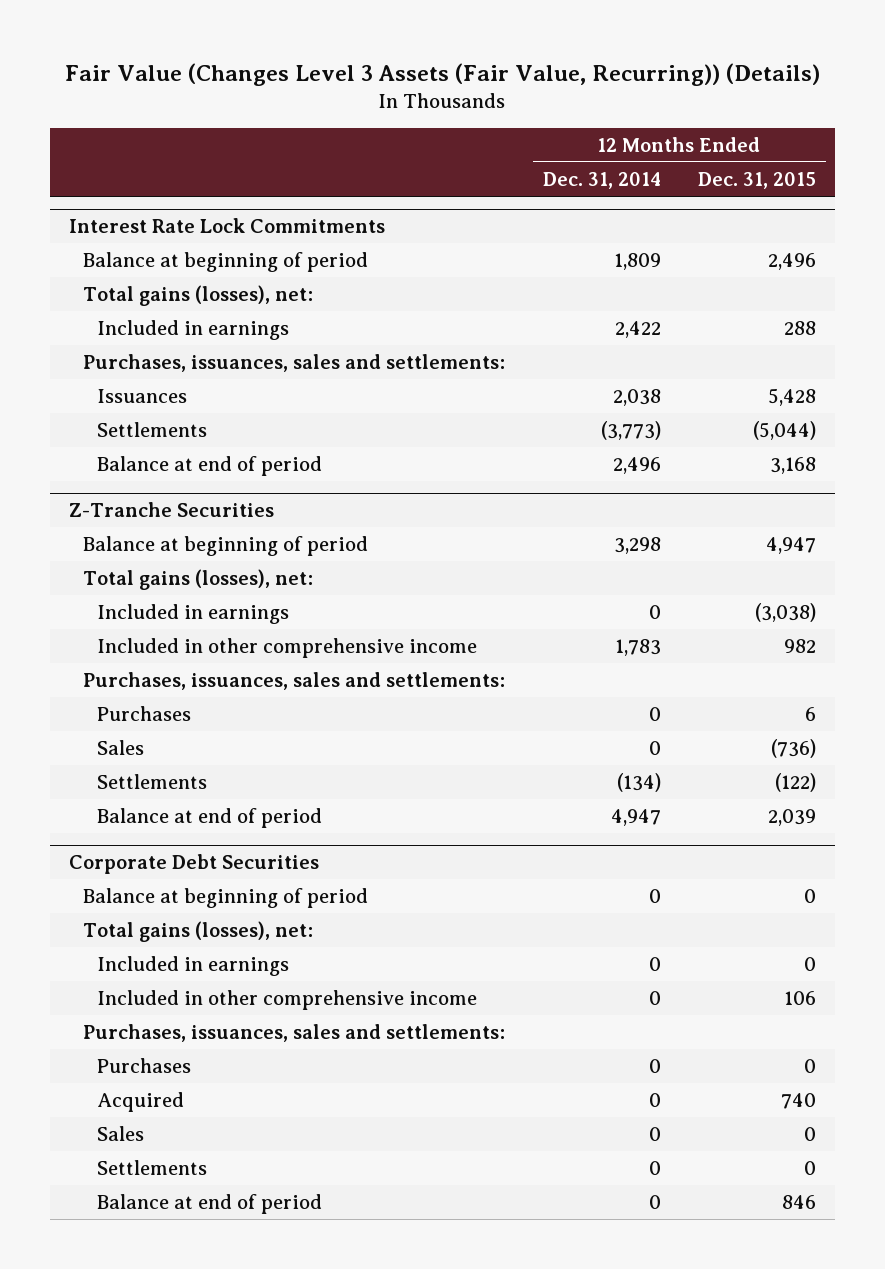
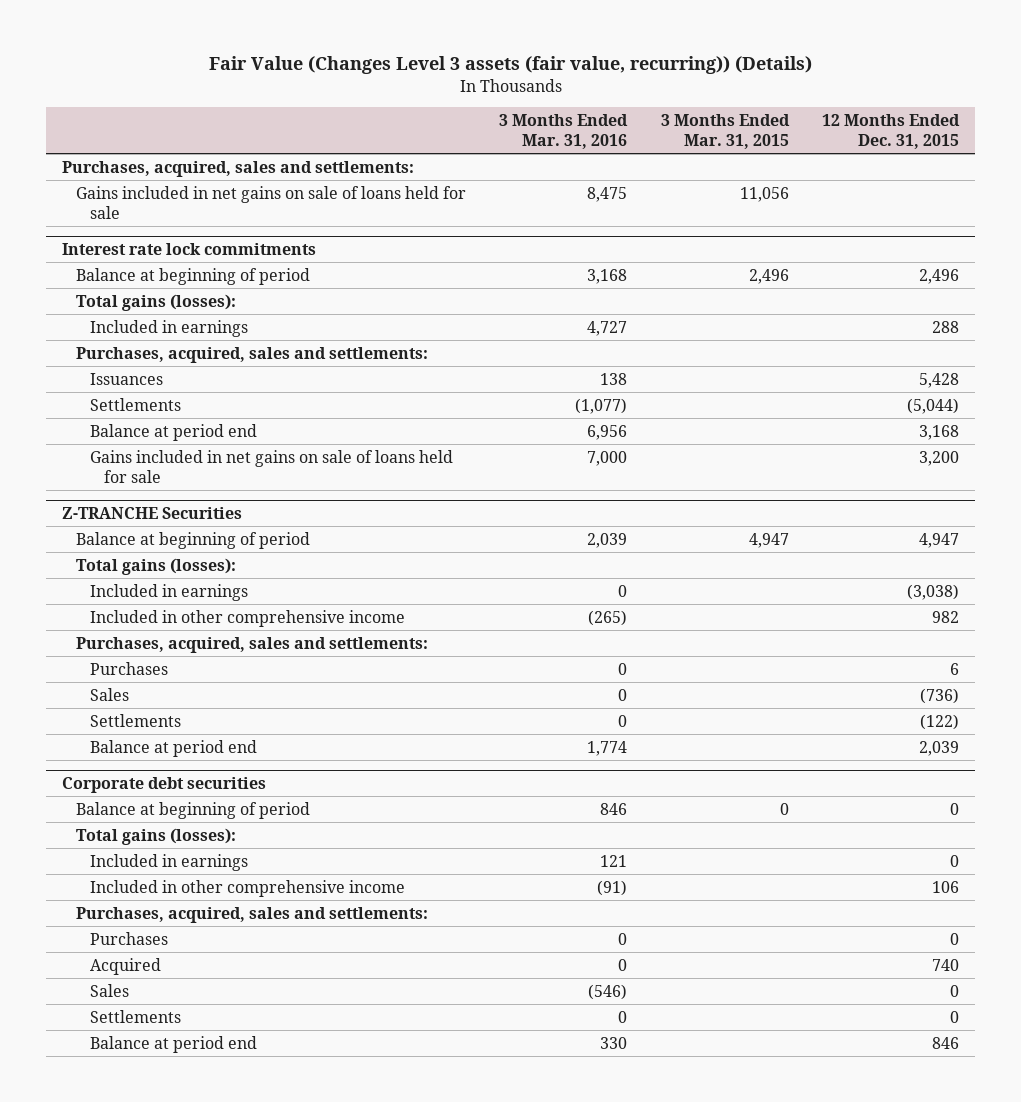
[65,62,821,86] Fair Value (Changes Level 3 Assets (Fair Value, Recurring)) (Details) -> [208,56,812,75] Fair Value (Changes Level 3 assets (fair value, recurring)) (Details)
[542,171,661,189] Dec. 31, 2014 -> none
none -> [499,114,629,150] 3 Months Ended Mar. 31, 2016
none -> [660,114,790,150] 3 Months Ended Mar. 31, 2015
none -> [62,160,415,177] Purchases, acquired, sales and settlements:
none -> [76,185,467,219] Gains included in net gains on sale of loans held for sale
[68,218,385,234] Interest Rate Lock Commitments -> [62,242,317,255] Interest rate lock commitments
[82,284,313,306] Total gains (losses), net: -> [76,293,237,311] Total gains (losses):
[82,353,505,372] Purchases, issuances, sales and settlements: -> [76,346,429,363] Purchases, acquired, sales and settlements:
[96,455,322,476] Balance at end of period -> [90,423,258,441] Balance at period end
none -> [90,449,454,483] Gains included in net gains on sale of loans held for sale
[68,502,274,518] Z-Tranche Securities -> [62,506,243,519] Z-TRANCHE Securities
[82,568,313,590] Total gains (losses), net: -> [76,557,237,575] Total gains (losses):
[82,671,505,690] Purchases, issuances, sales and settlements: -> [76,636,429,653] Purchases, acquired, sales and settlements:
[96,807,322,828] Balance at end of period -> [90,739,258,757] Balance at period end
[68,854,319,875] Corporate Debt Securities -> [62,776,267,793] Corporate debt securities
[82,920,313,942] Total gains (losses), net: -> [76,827,237,845] Total gains (losses):
[82,1023,505,1042] Purchases, issuances, sales and settlements: -> [76,906,429,923] Purchases, acquired, sales and settlements:
[96,1193,322,1214] Balance at end of period -> [90,1035,258,1053] Balance at period end

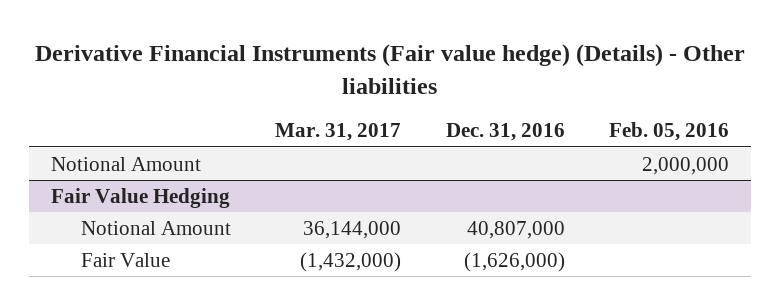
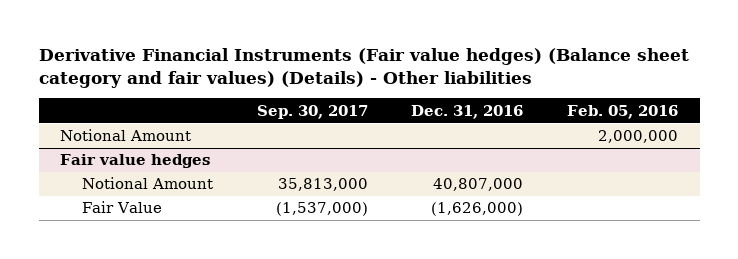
[35,44,746,94] Derivative Financial Instruments (Fair value hedge) (Details) - Other liabilities -> [38,48,689,88] Derivative Financial Instruments (Fair value hedges) (Balance sheet category and fair values) (Details) - Other liabilities
[275,123,402,142] Mar. 31, 2017 -> none
none -> [256,104,368,119] Sep. 30, 2017
[50,187,230,208] Fair Value Hedging -> [60,154,211,169] Fair value hedges

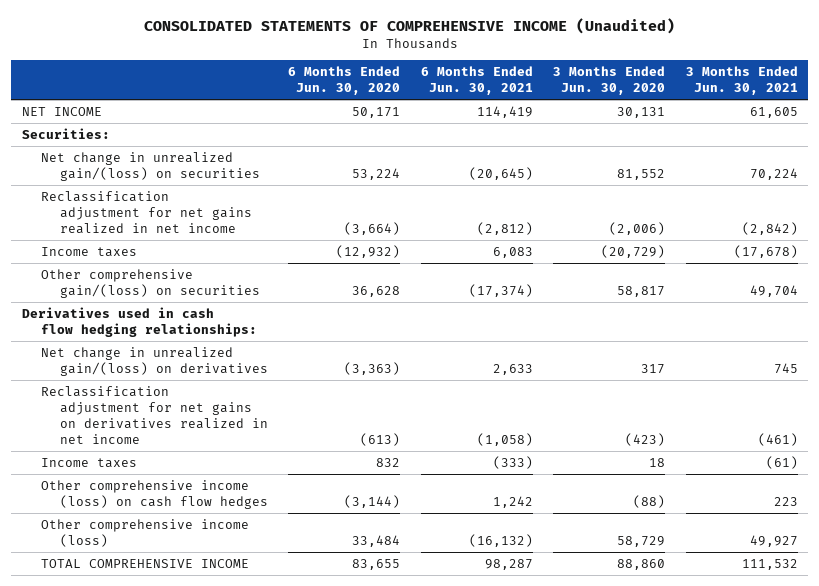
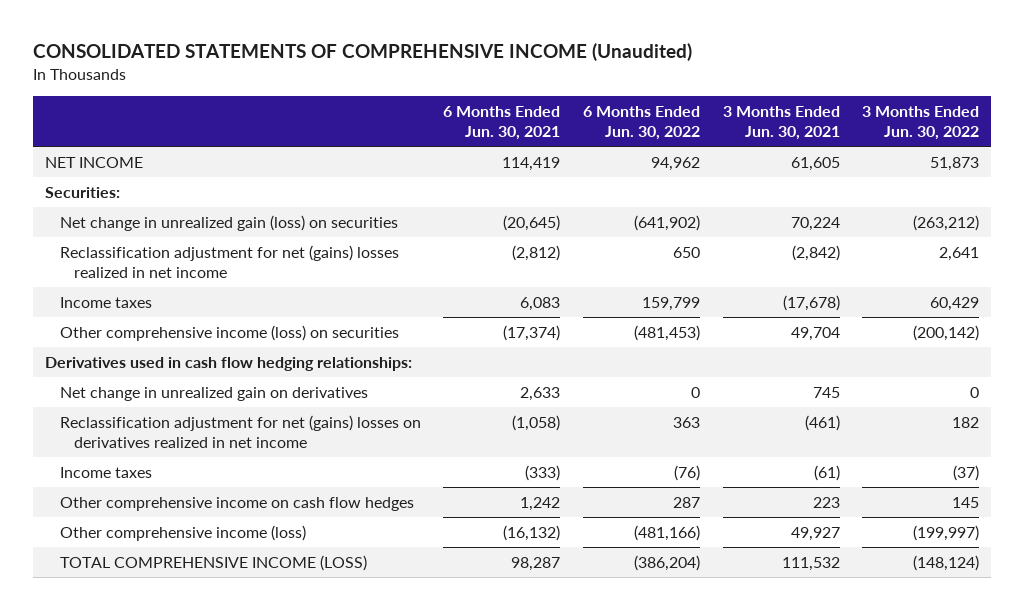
[288,66,401,96] 6 Months Ended Jun. 30, 2020 -> none
[553,66,666,96] 3 Months Ended Jun. 30, 2020 -> none
none -> [582,105,700,141] 6 Months Ended Jun. 30, 2022
none -> [862,105,980,141] 3 Months Ended Jun. 30, 2022
[40,151,260,181] Net change in unrealized gain/(loss) on securities -> [59,214,398,231] Net change in unrealized gain (loss) on securities
[40,190,252,235] Reclassification adjustment for net gains realized in net income -> [59,244,399,279] Reclassification adjustment for net (gains) losses realized in net income
[40,268,260,298] Other comprehensive gain/(loss) on securities -> [59,324,399,341] Other comprehensive income (loss) on securities
[40,346,268,376] Net change in unrealized gain/(loss) on derivatives -> [59,386,368,401] Net change in unrealized gain on derivatives
[40,385,268,445] Reclassification adjustment for net gains on derivatives realized in net income -> [59,414,421,449] Reclassification adjustment for net (gains) losses on derivatives realized in net income
[40,479,268,509] Other comprehensive income (loss) on cash flow hedges -> [59,496,414,511] Other comprehensive income on cash flow hedges
[40,558,249,568] TOTAL COMPREHENSIVE INCOME -> [59,554,367,571] TOTAL COMPREHENSIVE INCOME (LOSS)

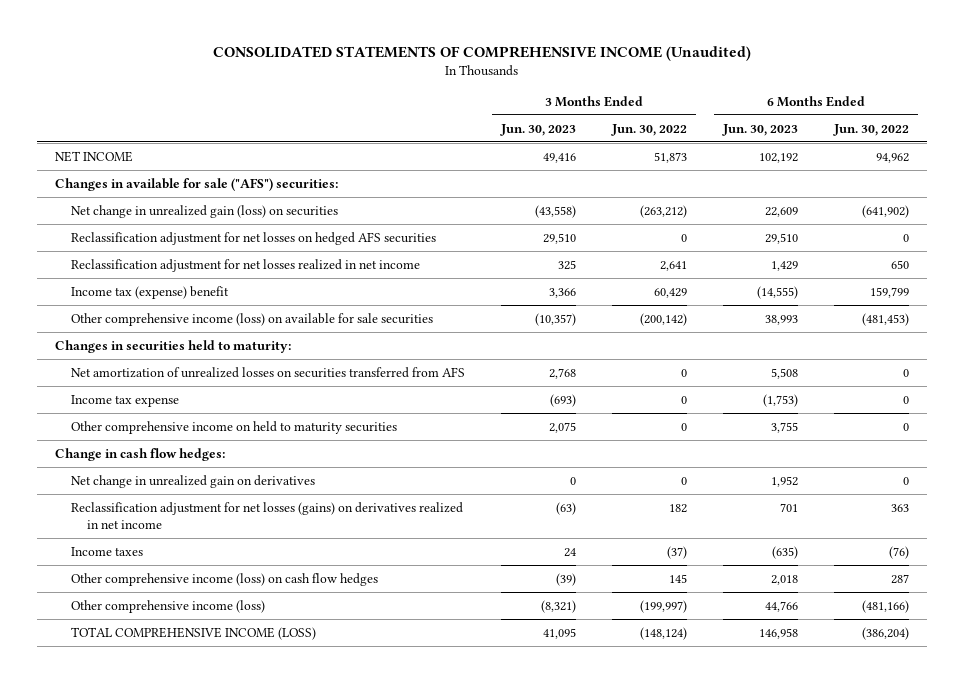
[443,105,561,141] 6 Months Ended Jun. 30, 2021 -> none
[722,105,840,141] 3 Months Ended Jun. 30, 2021 -> none
none -> [499,123,576,136] Jun. 30, 2023
none -> [721,123,798,136] Jun. 30, 2023
[44,186,120,198] Securities: -> [54,177,338,191] Changes in available for sale ("AFS") securities:
none -> [70,231,436,245] Reclassification adjustment for net losses on hedged AFS securities
[59,244,399,279] Reclassification adjustment for net (gains) losses realized in net income -> [70,258,420,272] Reclassification adjustment for net losses realized in net income
[59,296,152,308] Income taxes -> [70,285,229,299] Income tax (expense) benefit
[59,324,399,341] Other comprehensive income (loss) on securities -> [70,312,433,326] Other comprehensive income (loss) on available for sale securities
none -> [54,339,291,353] Changes in securities held to maturity:
none -> [70,366,465,378] Net amortization of unrealized losses on securities transferred from AFS
none -> [70,394,179,407] Income tax expense
none -> [70,420,397,434] Other comprehensive income on held to maturity securities
[44,356,412,371] Derivatives used in cash flow hedging relationships: -> [54,447,225,461] Change in cash flow hedges:
[59,414,421,449] Reclassification adjustment for net (gains) losses on derivatives realized in net income -> [70,501,463,529] Reclassification adjustment for net losses (gains) on derivatives realized in net income
[59,496,414,511] Other comprehensive income on cash flow hedges -> [70,572,378,586] Other comprehensive income (loss) on cash flow hedges

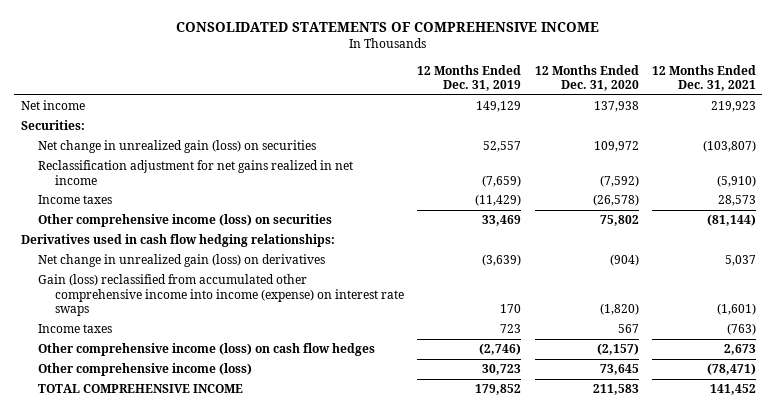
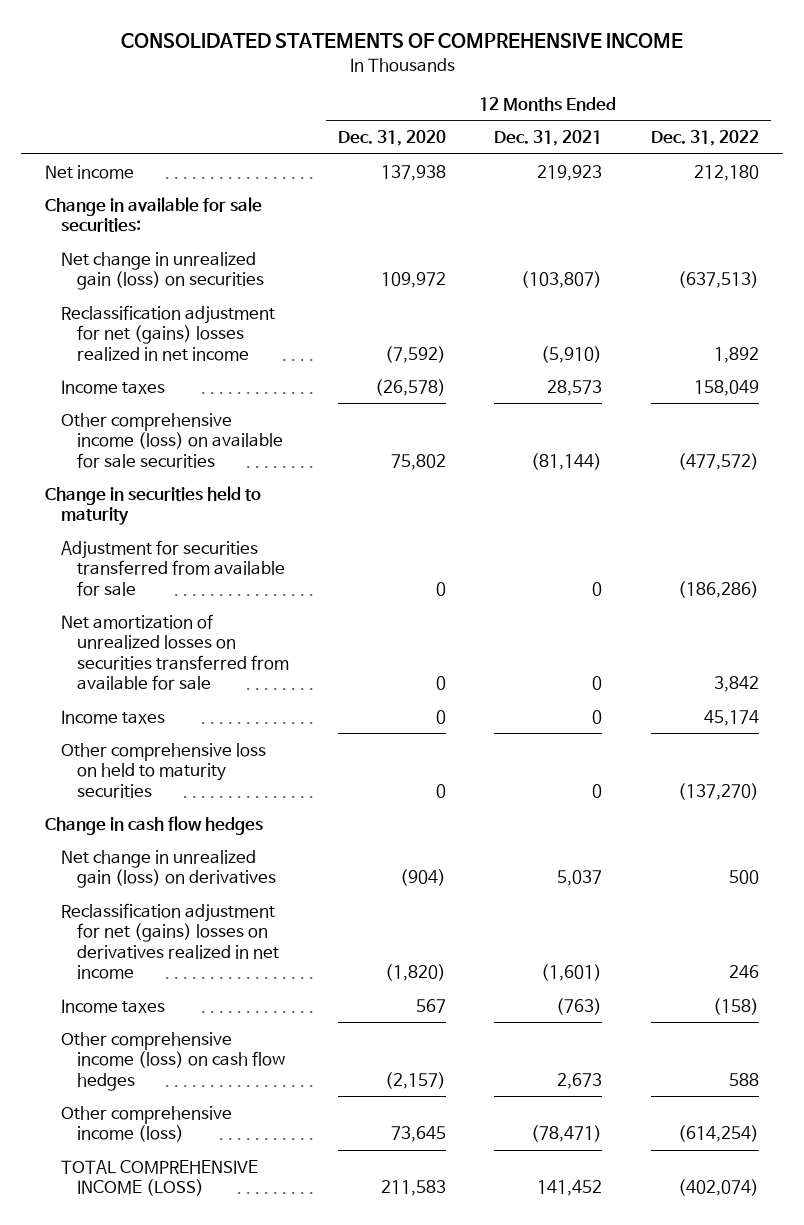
[417,64,522,91] 12 Months Ended Dec. 31, 2019 -> none
none -> [650,130,759,147] Dec. 31, 2022
[20,120,85,131] Securities: -> [45,196,263,233] Change in available for sale securities:
[37,160,353,185] Reclassification adjustment for net gains realized in net income -> [61,304,276,361] Reclassification adjustment for net (gains) losses realized in net income
[37,214,332,228] Other comprehensive income (loss) on securities -> [61,412,284,468] Other comprehensive income (loss) on available for sale securities
none -> [45,485,262,526] Change in securities held to maturity
none -> [61,539,286,596] Adjustment for securities transferred from available for sale
none -> [61,613,290,691] Net amortization of unrealized losses on securities transferred from available for sale
none -> [61,709,166,724] Income taxes
none -> [61,742,267,798] Other comprehensive loss on held to maturity securities
[20,234,335,248] Derivatives used in cash flow hedging relationships: -> [45,815,264,835] Change in cash flow hedges
[37,274,405,316] Gain (loss) reclassified from accumulated other comprehensive income into income (expense) on interest rate swaps -> [61,902,280,980] Reclassification adjustment for net (gains) losses on derivatives realized in net income
[37,384,243,394] TOTAL COMPREHENSIVE INCOME -> [61,1159,259,1197] TOTAL COMPREHENSIVE INCOME (LOSS)

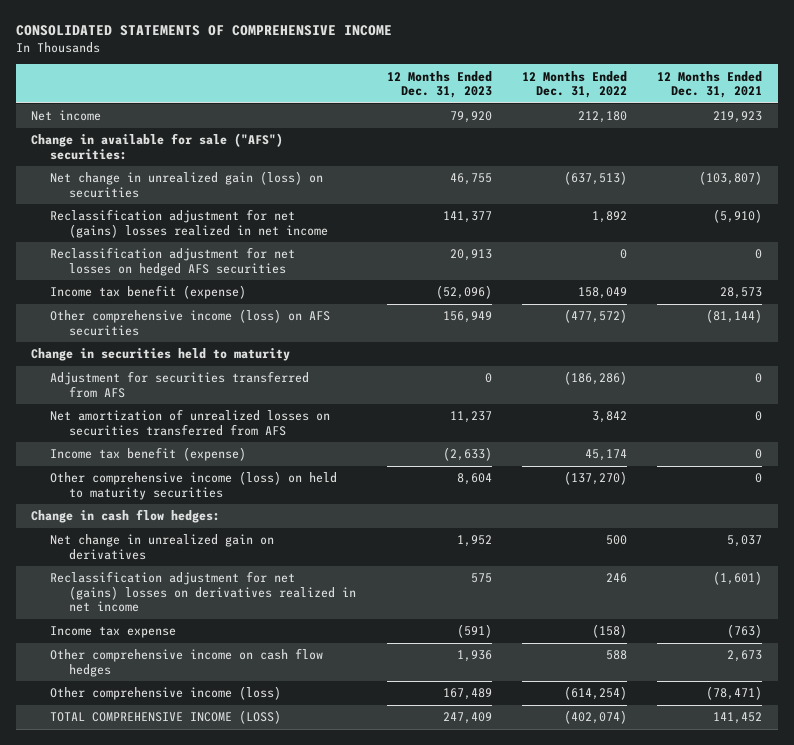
[337,130,446,147] Dec. 31, 2020 -> none
none -> [386,70,492,99] 12 Months Ended Dec. 31, 2023
[45,196,263,233] Change in available for sale securities: -> [31,133,284,160] Change in available for sale ("AFS") securities:
none -> [50,247,296,276] Reclassification adjustment for net losses on hedged AFS securities
[61,379,166,394] Income taxes -> [50,285,247,300] Income tax benefit (expense)
[61,412,284,468] Other comprehensive income (loss) on available for sale securities -> [50,309,331,336] Other comprehensive income (loss) on AFS securities
[61,539,286,596] Adjustment for securities transferred from available for sale -> [50,371,310,398] Adjustment for securities transferred from AFS
[61,613,290,691] Net amortization of unrealized losses on securities transferred from available for sale -> [50,409,331,436] Net amortization of unrealized losses on securities transferred from AFS
[61,709,166,724] Income taxes -> [50,447,247,462] Income tax benefit (expense)
[61,742,267,798] Other comprehensive loss on held to maturity securities -> [50,471,338,500] Other comprehensive income (loss) on held to maturity securities
[45,815,264,835] Change in cash flow hedges -> [31,509,221,524] Change in cash flow hedges:
[61,849,277,889] Net change in unrealized gain (loss) on derivatives -> [50,534,275,560] Net change in unrealized gain on derivatives
[61,998,166,1013] Income taxes -> [50,626,177,639] Income tax expense
[61,1031,286,1091] Other comprehensive income (loss) on cash flow hedges -> [50,648,324,677] Other comprehensive income on cash flow hedges

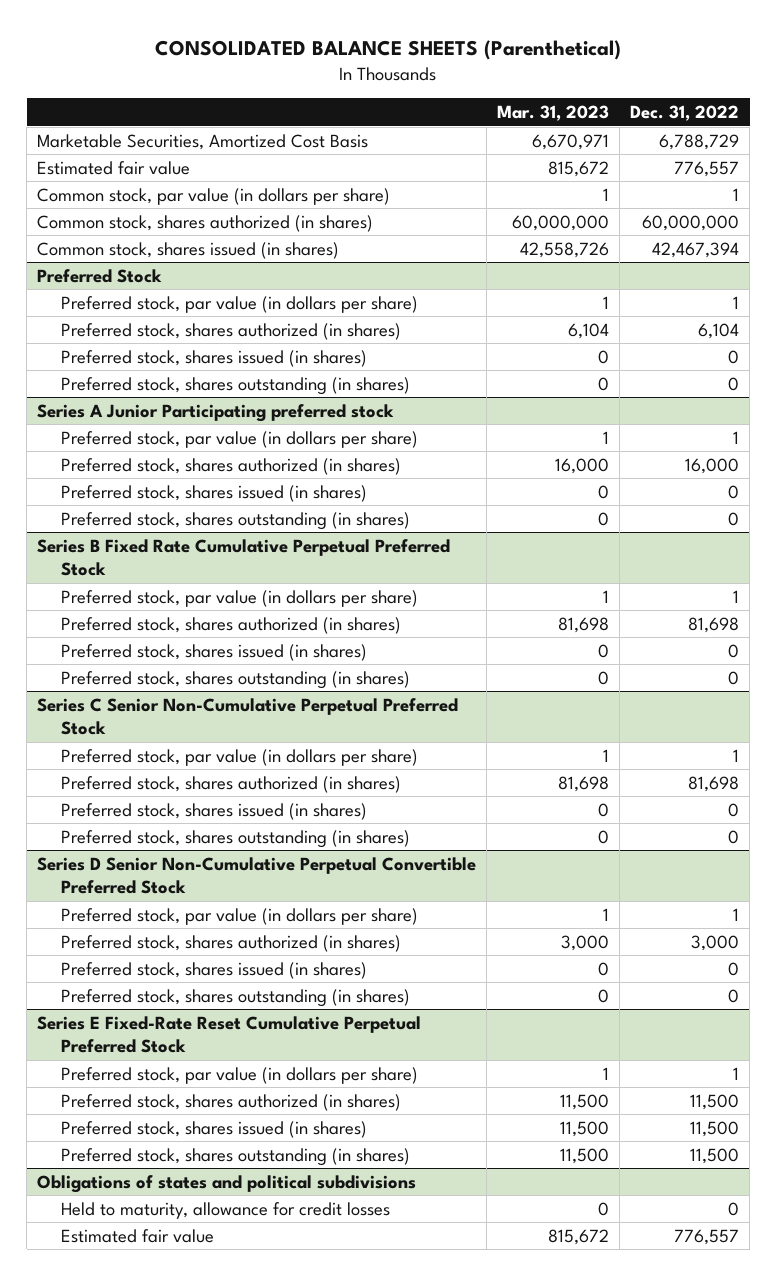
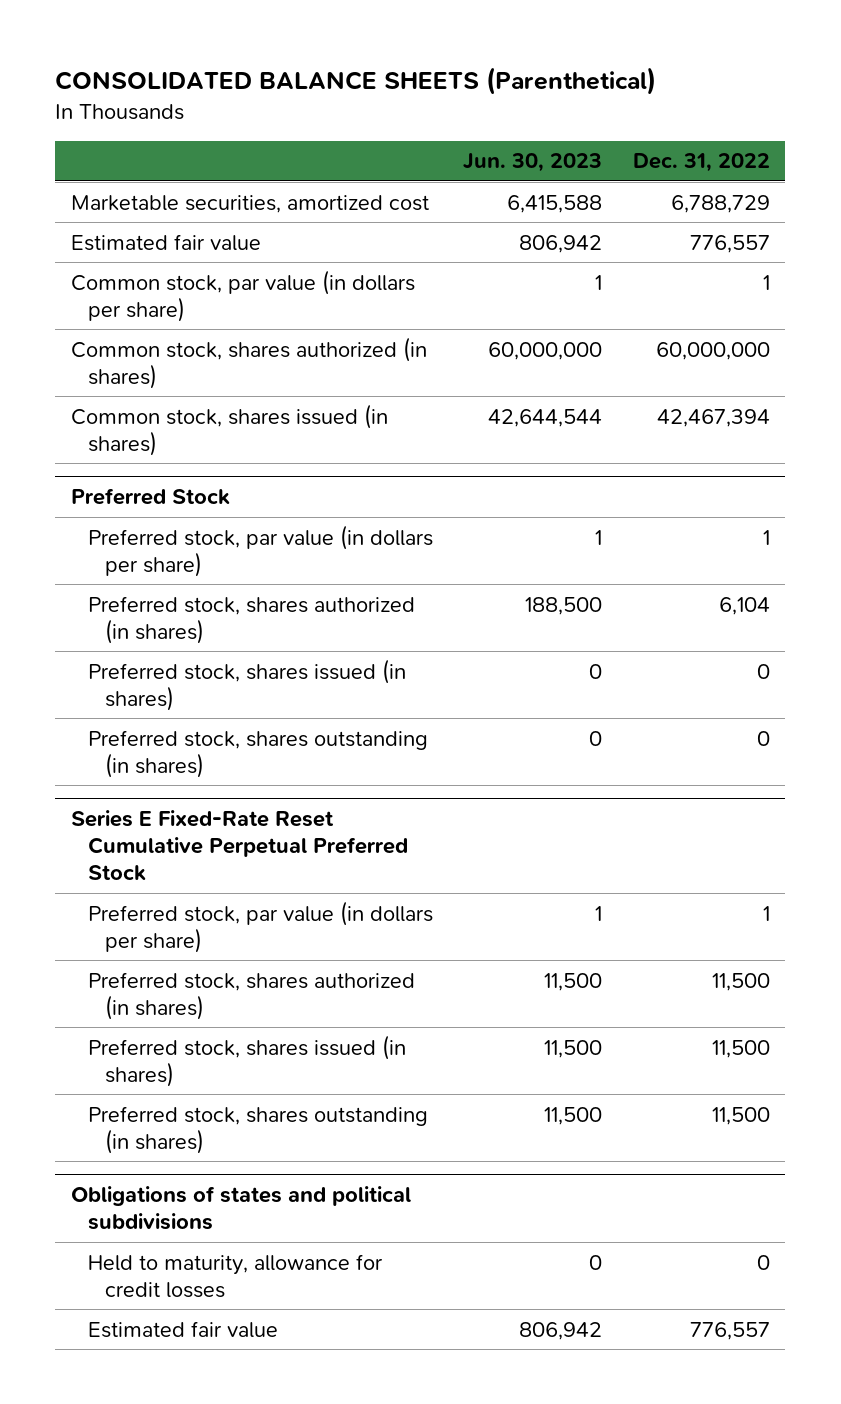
[497,104,610,121] Mar. 31, 2023 -> none
none -> [463,153,603,173] Jun. 30, 2023
[37,133,369,150] Marketable Securities, Amortized Cost Basis -> [70,194,429,213] Marketable securities, amortized cost
[37,403,395,422] Series A Junior Participating preferred stock -> none
[61,430,419,448] Preferred stock, par value (in dollars per share) -> none
[61,457,402,475] Preferred stock, shares authorized (in shares) -> none
[61,484,368,502] Preferred stock, shares issued (in shares) -> none
[61,511,411,530] Preferred stock, shares outstanding (in shares) -> none
[37,538,451,576] Series B Fixed Rate Cumulative Perpetual Preferred Stock -> none
[61,589,419,607] Preferred stock, par value (in dollars per share) -> none
[61,616,402,634] Preferred stock, shares authorized (in shares) -> none
[61,643,368,661] Preferred stock, shares issued (in shares) -> none
[61,670,411,689] Preferred stock, shares outstanding (in shares) -> none
[37,697,459,735] Series C Senior Non-Cumulative Perpetual Preferred Stock -> none
[61,748,419,766] Preferred stock, par value (in dollars per share) -> none
[61,775,402,793] Preferred stock, shares authorized (in shares) -> none
[61,802,368,820] Preferred stock, shares issued (in shares) -> none
[61,829,411,848] Preferred stock, shares outstanding (in shares) -> none
[37,856,477,894] Series D Senior Non-Cumulative Perpetual Convertible Preferred Stock -> none
[61,907,419,925] Preferred stock, par value (in dollars per share) -> none
[61,934,402,952] Preferred stock, shares authorized (in shares) -> none
[61,961,368,979] Preferred stock, shares issued (in shares) -> none
[61,988,411,1007] Preferred stock, shares outstanding (in shares) -> none

